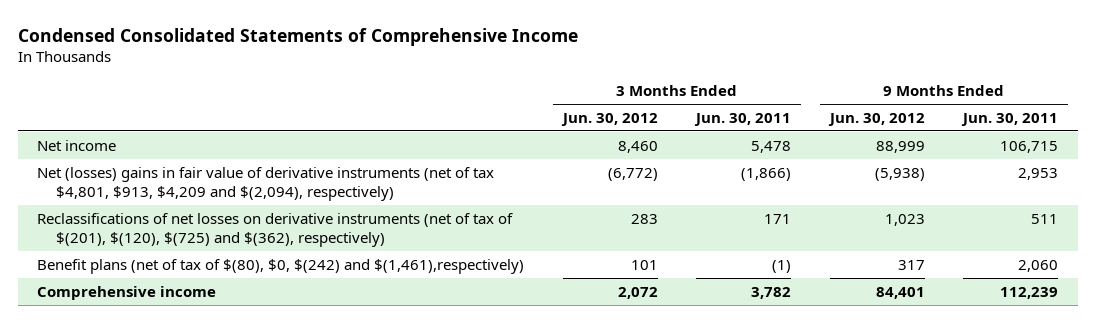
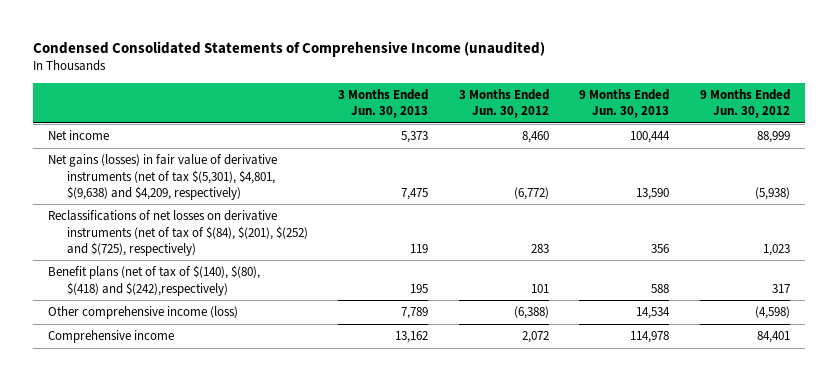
[18,27,579,46] Condensed Consolidated Statements of Comprehensive Income -> [32,40,545,57] Condensed Consolidated Statements of Comprehensive Income (unaudited)
[694,113,792,127] Jun. 30, 2011 -> none
[961,113,1059,127] Jun. 30, 2011 -> none
none -> [338,88,429,119] 3 Months Ended Jun. 30, 2013
none -> [579,88,670,119] 9 Months Ended Jun. 30, 2013
[37,166,495,201] Net (losses) gains in fair value of derivative instruments (net of tax $4,801, $913, $4,209 and $(2,094), respectively) -> [47,154,277,200] Net gains (losses) in fair value of derivative instruments (net of tax $(5,301), $4,801, $(9,638) and $4,209, respectively)
[37,212,514,247] Reclassifications of net losses on derivative instruments (net of tax of $(201), $(120), $(725) and $(362), respectively) -> [47,210,308,256] Reclassifications of net losses on derivative instruments (net of tax of $(84), $(201), $(252) and $(725), respectively)
[37,258,525,274] Benefit plans (net of tax of $(80), $0, $(242) and $(1,461),respectively) -> [47,265,260,296] Benefit plans (net of tax of $(140), $(80), $(418) and $(242),respectively)
none -> [47,306,238,320] Other comprehensive income (loss)

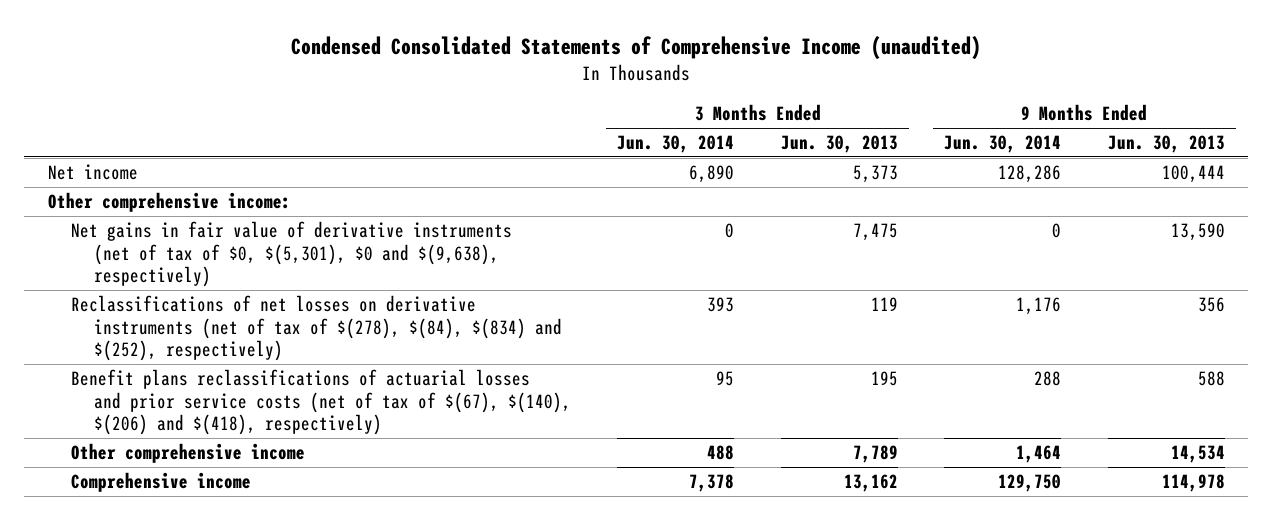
[458,88,549,119] 3 Months Ended Jun. 30, 2012 -> none
[700,88,791,119] 9 Months Ended Jun. 30, 2012 -> none
none -> [617,135,735,154] Jun. 30, 2014
none -> [944,135,1062,154] Jun. 30, 2014
none -> [47,192,291,213] Other comprehensive income:
[47,154,277,200] Net gains (losses) in fair value of derivative instruments (net of tax $(5,301), $4,801, $(9,638) and $4,209, respectively) -> [70,221,512,288] Net gains in fair value of derivative instruments (net of tax of $0, $(5,301), $0 and $(9,638), respectively)
[47,210,308,256] Reclassifications of net losses on derivative instruments (net of tax of $(84), $(201), $(252) and $(725), respectively) -> [70,295,563,362] Reclassifications of net losses on derivative instruments (net of tax of $(278), $(84), $(834) and $(252), respectively)
[47,265,260,296] Benefit plans (net of tax of $(140), $(80), $(418) and $(242),respectively) -> [70,369,572,436] Benefit plans reclassifications of actuarial losses and prior service costs (net of tax of $(67), $(140), $(206) and $(418), respectively)
[47,306,238,320] Other comprehensive income (loss) -> [70,443,305,464] Other comprehensive income

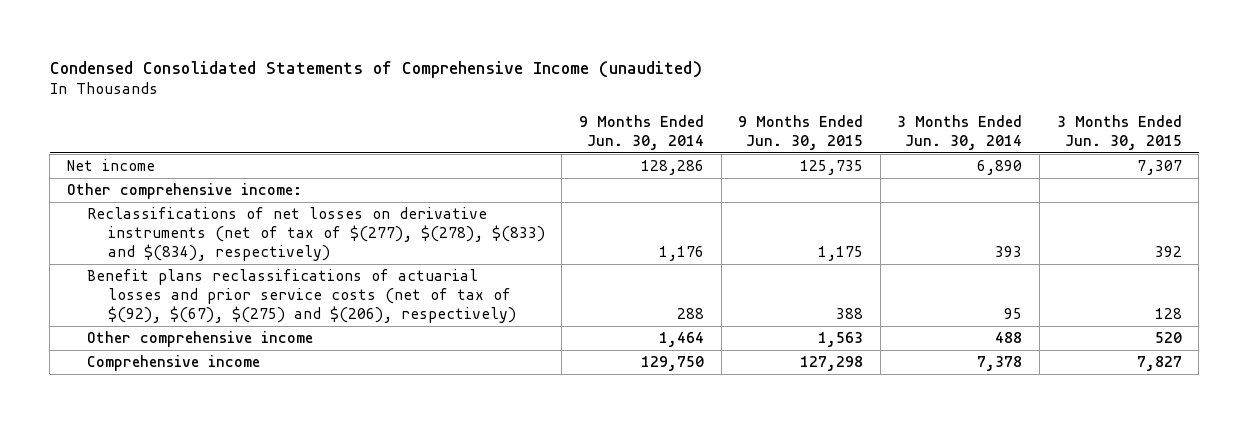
[780,135,898,154] Jun. 30, 2013 -> none
[1107,135,1225,154] Jun. 30, 2013 -> none
none -> [738,114,864,150] 9 Months Ended Jun. 30, 2015
none -> [1056,114,1182,150] 3 Months Ended Jun. 30, 2015
[70,221,512,288] Net gains in fair value of derivative instruments (net of tax of $0, $(5,301), $0 and $(9,638), respectively) -> none
[70,295,563,362] Reclassifications of net losses on derivative instruments (net of tax of $(278), $(84), $(834) and $(252), respectively) -> [87,207,545,261] Reclassifications of net losses on derivative instruments (net of tax of $(277), $(278), $(833) and $(834), respectively)
[70,369,572,436] Benefit plans reclassifications of actuarial losses and prior service costs (net of tax of $(67), $(140), $(206) and $(418), respectively) -> [87,269,516,323] Benefit plans reclassifications of actuarial losses and prior service costs (net of tax of $(92), $(67), $(275) and $(206), respectively)

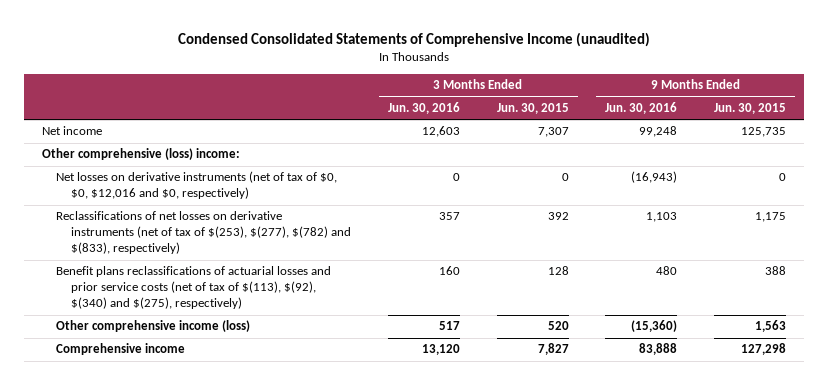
[578,114,704,150] 9 Months Ended Jun. 30, 2014 -> none
[897,114,1023,150] 3 Months Ended Jun. 30, 2014 -> none
none -> [387,101,460,114] Jun. 30, 2016
none -> [605,101,678,114] Jun. 30, 2016
[66,183,302,200] Other comprehensive income: -> [42,148,241,161] Other comprehensive (loss) income:
none -> [56,171,338,200] Net losses on derivative instruments (net of tax of $0, $0, $12,016 and $0, respectively)
[87,207,545,261] Reclassifications of net losses on derivative instruments (net of tax of $(277), $(278), $(833) and $(834), respectively) -> [56,211,351,255] Reclassifications of net losses on derivative instruments (net of tax of $(253), $(277), $(782) and $(833), respectively)
[87,269,516,323] Benefit plans reclassifications of actuarial losses and prior service costs (net of tax of $(92), $(67), $(275) and $(206), respectively) -> [56,266,332,310] Benefit plans reclassifications of actuarial losses and prior service costs (net of tax of $(113), $(92), $(340) and $(275), respectively)
[87,331,314,348] Other comprehensive income -> [56,320,251,333] Other comprehensive income (loss)

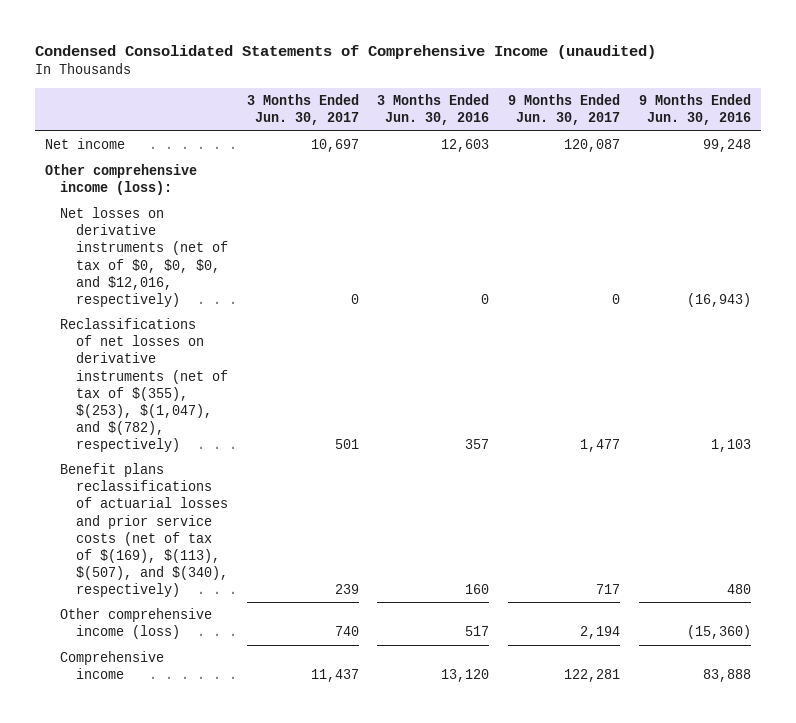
[496,102,569,114] Jun. 30, 2015 -> none
[714,102,787,114] Jun. 30, 2015 -> none
none -> [246,94,359,126] 3 Months Ended Jun. 30, 2017
none -> [508,94,621,126] 9 Months Ended Jun. 30, 2017
[42,148,241,161] Other comprehensive (loss) income: -> [44,164,197,196] Other comprehensive income (loss):
[56,171,338,200] Net losses on derivative instruments (net of tax of $0, $0, $12,016 and $0, respectively) -> [60,207,228,307] Net losses on derivative instruments (net of tax of $0, $0, $0, and $12,016, respectively)
[56,211,351,255] Reclassifications of net losses on derivative instruments (net of tax of $(253), $(277), $(782) and $(833), respectively) -> [60,318,228,452] Reclassifications of net losses on derivative instruments (net of tax of $(355), $(253), $(1,047), and $(782), respectively)
[56,266,332,310] Benefit plans reclassifications of actuarial losses and prior service costs (net of tax of $(113), $(92), $(340) and $(275), respectively) -> [60,463,228,597] Benefit plans reclassifications of actuarial losses and prior service costs (net of tax of $(169), $(113), $(507), and $(340), respectively)

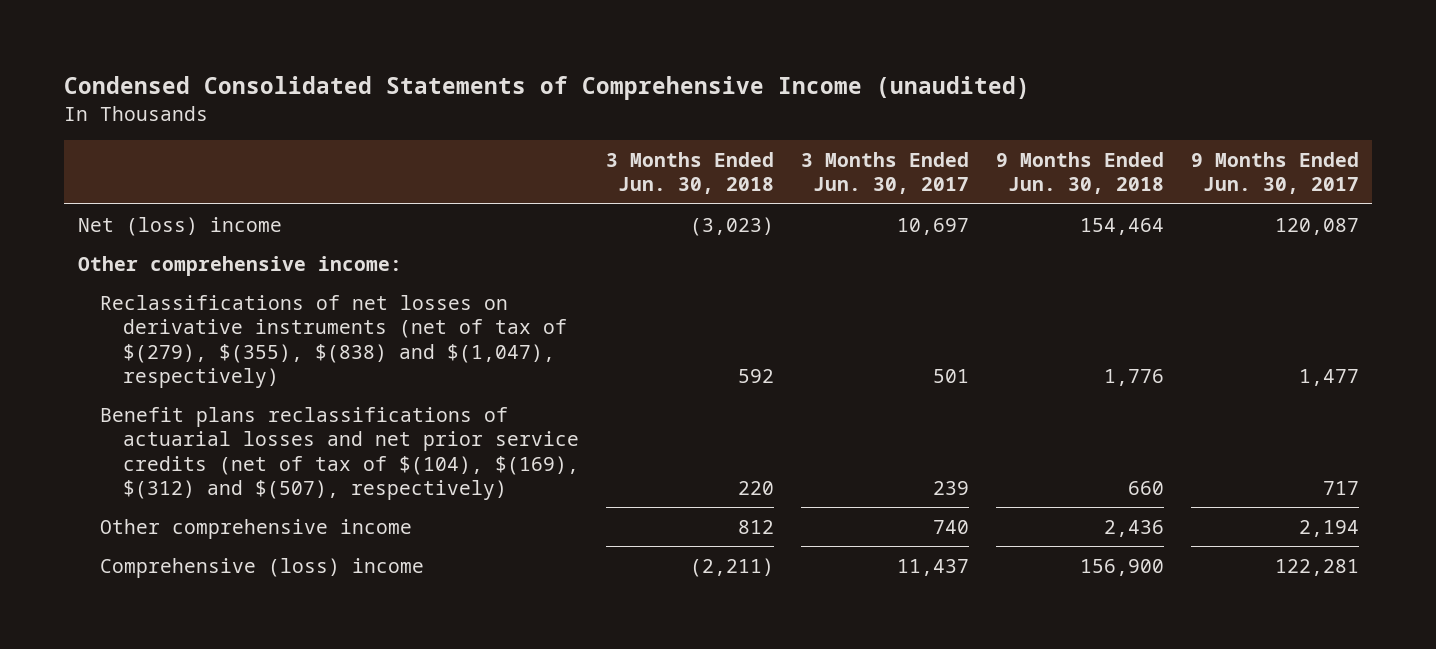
[377,94,490,126] 3 Months Ended Jun. 30, 2016 -> none
[639,94,752,126] 9 Months Ended Jun. 30, 2016 -> none
none -> [605,151,774,195] 3 Months Ended Jun. 30, 2018
none -> [995,151,1164,195] 9 Months Ended Jun. 30, 2018
[60,207,228,307] Net losses on derivative instruments (net of tax of $0, $0, $0, and $12,016, respectively) -> none
[44,138,125,150] Net income -> [77,216,282,236] Net (loss) income
[44,164,197,196] Other comprehensive income (loss): -> [77,255,402,276] Other comprehensive income:
[60,318,228,452] Reclassifications of net losses on derivative instruments (net of tax of $(355), $(253), $(1,047), and $(782), respectively) -> [100,294,567,389] Reclassifications of net losses on derivative instruments (net of tax of $(279), $(355), $(838) and $(1,047), respectively)
[60,463,228,597] Benefit plans reclassifications of actuarial losses and prior service costs (net of tax of $(169), $(113), $(507), and $(340), respectively) -> [100,406,579,501] Benefit plans reclassifications of actuarial losses and net prior service credits (net of tax of $(104), $(169), $(312) and $(507), respectively)
[60,608,213,640] Other comprehensive income (loss) -> [100,518,413,539] Other comprehensive income
[60,651,165,680] Comprehensive income -> [100,557,425,578] Comprehensive (loss) income

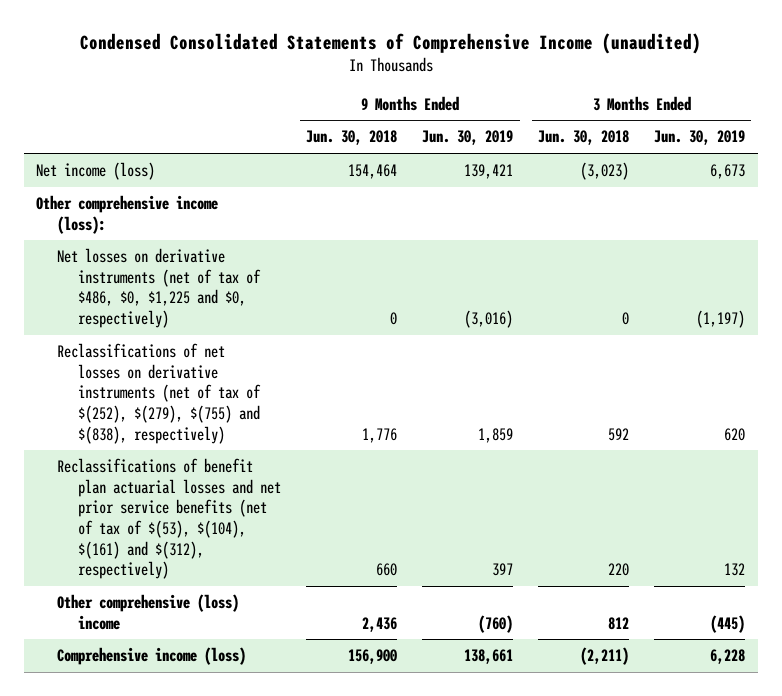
[800,151,969,195] 3 Months Ended Jun. 30, 2017 -> none
[1190,151,1359,195] 9 Months Ended Jun. 30, 2017 -> none
none -> [422,130,514,146] Jun. 30, 2019
none -> [654,130,746,146] Jun. 30, 2019
[77,216,282,236] Net (loss) income -> [36,162,156,181] Net income (loss)
[77,255,402,276] Other comprehensive income: -> [36,195,219,234] Other comprehensive income (loss):
none -> [57,248,262,328] Net losses on derivative instruments (net of tax of $486, $0, $1,225 and $0, respectively)
[100,294,567,389] Reclassifications of net losses on derivative instruments (net of tax of $(279), $(355), $(838) and $(1,047), respectively) -> [57,343,262,444] Reclassifications of net losses on derivative instruments (net of tax of $(252), $(279), $(755) and $(838), respectively)
[100,406,579,501] Benefit plans reclassifications of actuarial losses and net prior service credits (net of tax of $(104), $(169), $(312) and $(507), respectively) -> [57,458,282,580] Reclassifications of benefit plan actuarial losses and net prior service benefits (net of tax of $(53), $(104), $(161) and $(312), respectively)
[100,518,413,539] Other comprehensive income -> [57,594,240,630] Other comprehensive (loss) income
[100,557,425,578] Comprehensive (loss) income -> [57,647,247,666] Comprehensive income (loss)

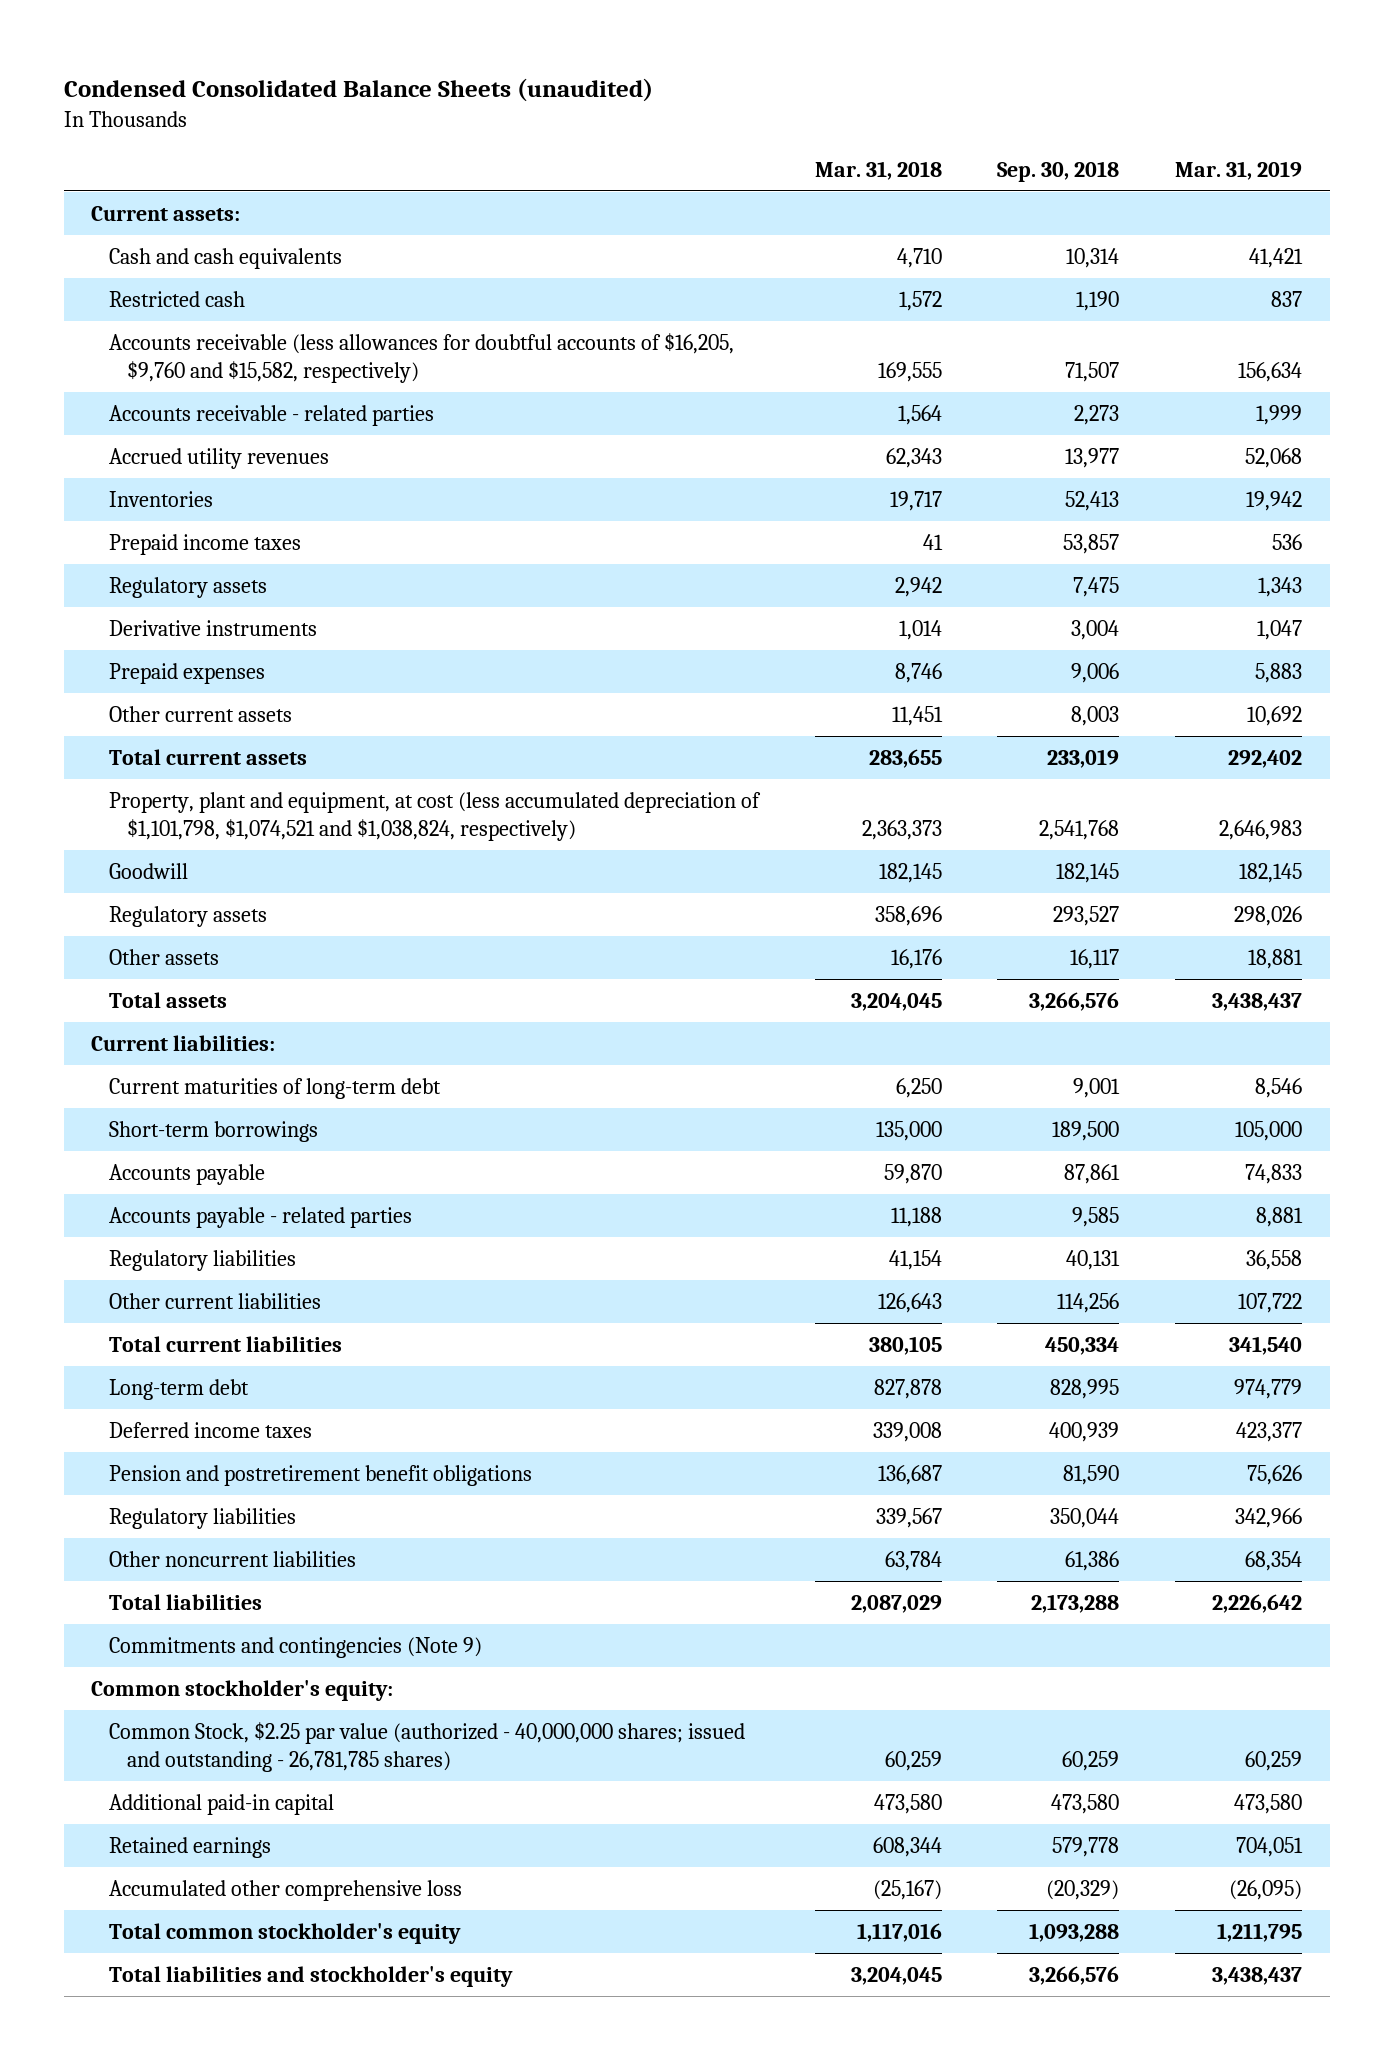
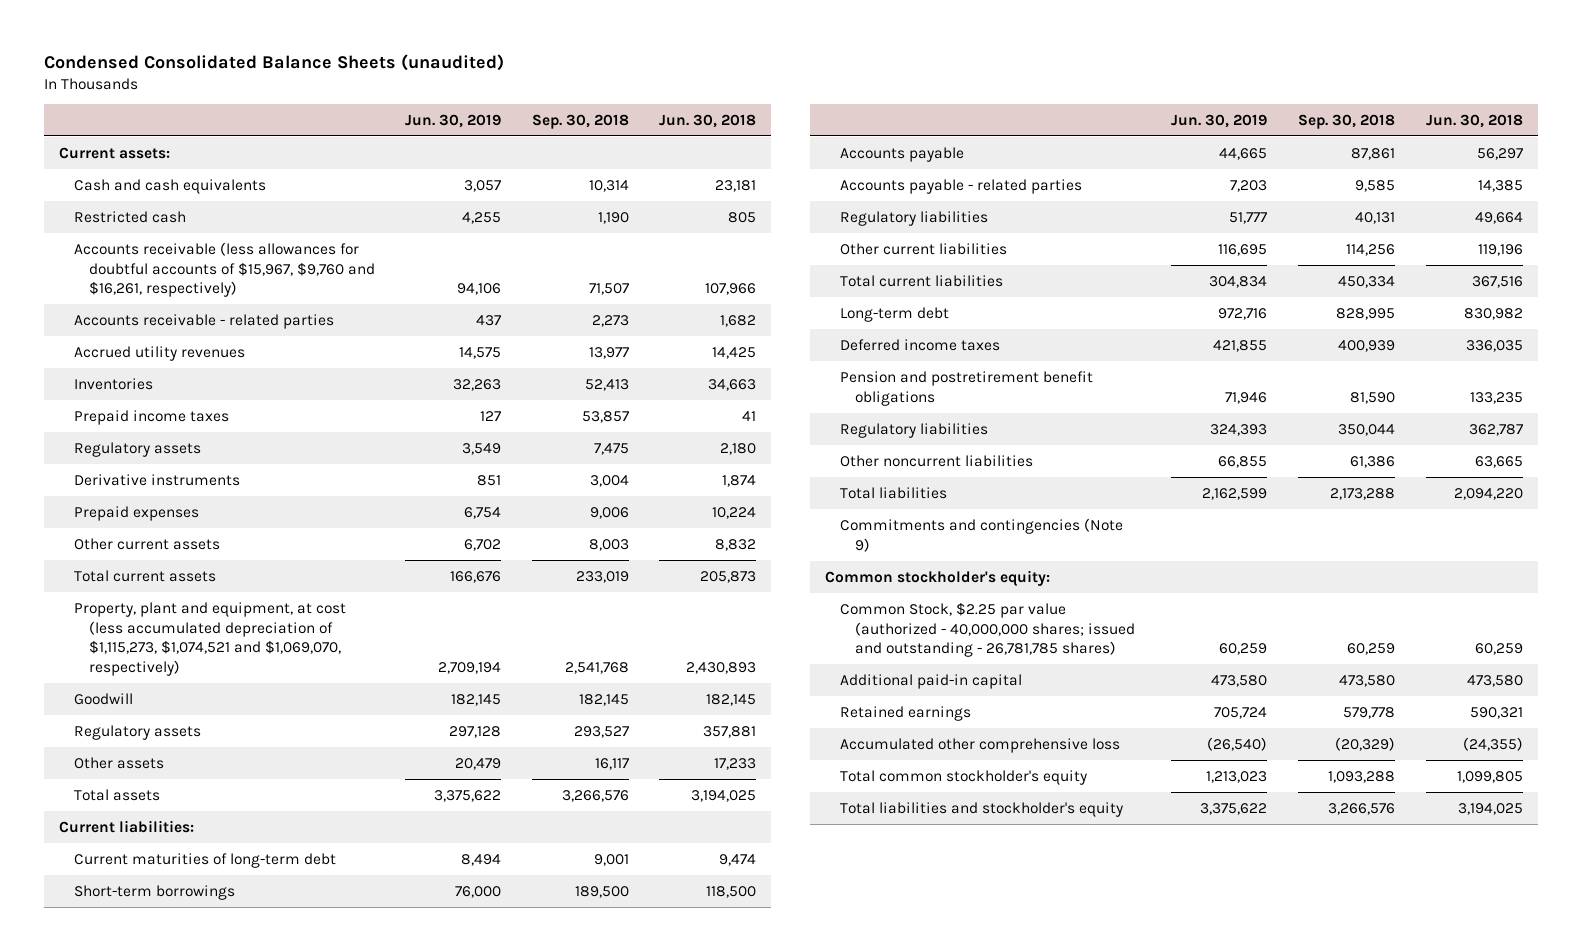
[814,160,942,180] Mar. 31, 2018 -> none
[1174,160,1302,180] Mar. 31, 2019 -> none
none -> [405,113,502,128] Jun. 30, 2019
none -> [659,113,757,128] Jun. 30, 2018
[109,332,735,383] Accounts receivable (less allowances for doubtful accounts of $16,205, $9,760 and $15,582, respectively) -> [73,241,375,298] Accounts receivable (less allowances for doubtful accounts of $15,967, $9,760 and $16,261, respectively)
[109,791,762,841] Property, plant and equipment, at cost (less accumulated depreciation of $1,101,798, $1,074,521 and $1,038,824, respectively) -> [73,601,346,676] Property, plant and equipment, at cost (less accumulated depreciation of $1,115,273, $1,074,521 and $1,069,070, respectively)

